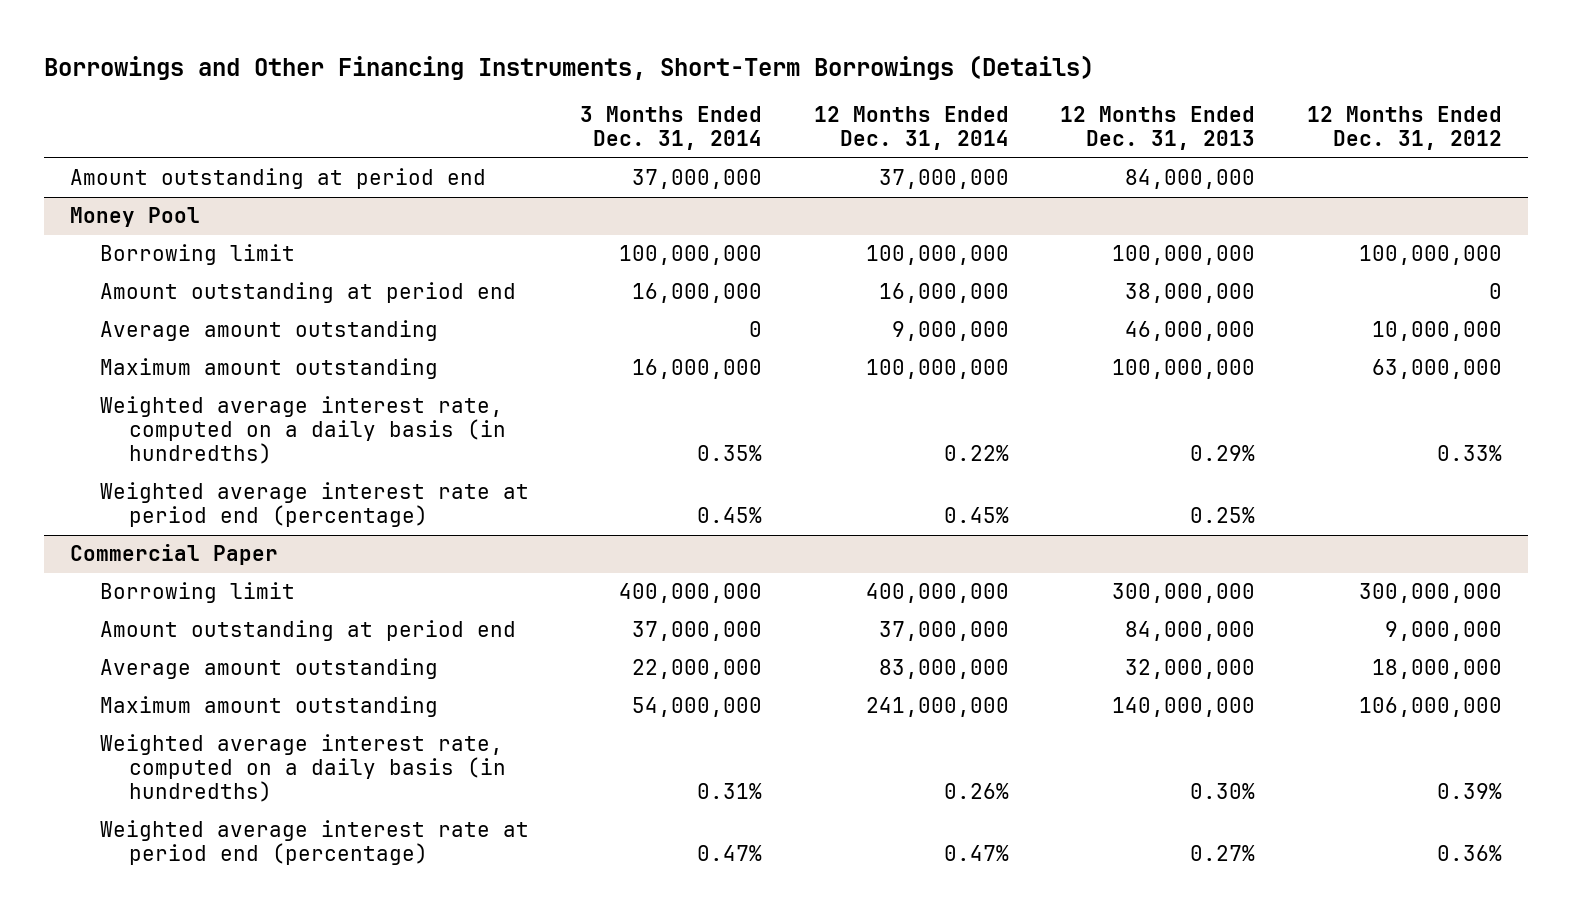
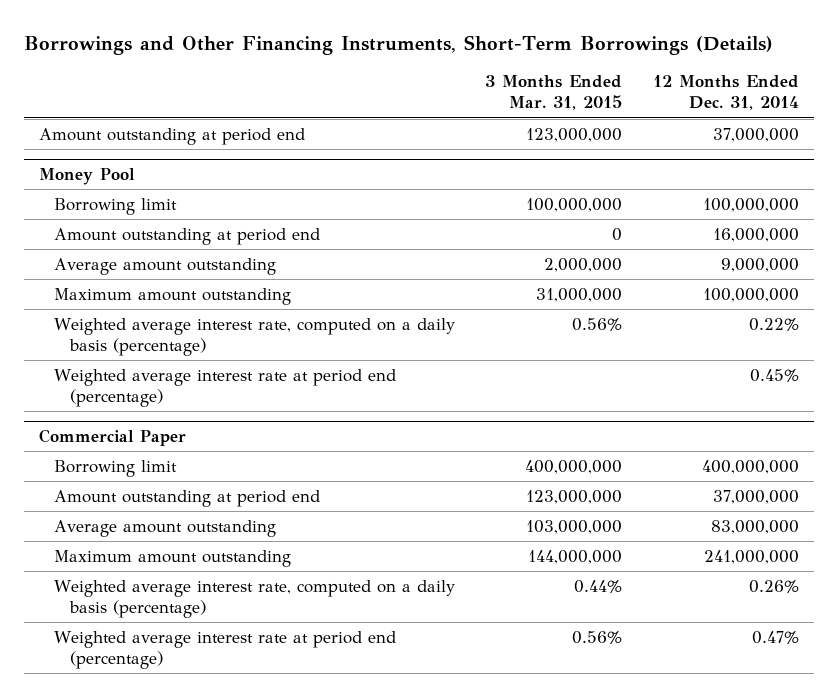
[580,106,763,151] 3 Months Ended Dec. 31, 2014 -> none
[1060,106,1256,151] 12 Months Ended Dec. 31, 2013 -> none
[1307,106,1503,151] 12 Months Ended Dec. 31, 2012 -> none
none -> [485,75,623,111] 3 Months Ended Mar. 31, 2015
[99,396,507,465] Weighted average interest rate, computed on a daily basis (in hundredths) -> [54,317,456,356] Weighted average interest rate, computed on a daily basis (percentage)
[99,734,507,803] Weighted average interest rate, computed on a daily basis (in hundredths) -> [54,579,456,618] Weighted average interest rate, computed on a daily basis (percentage)

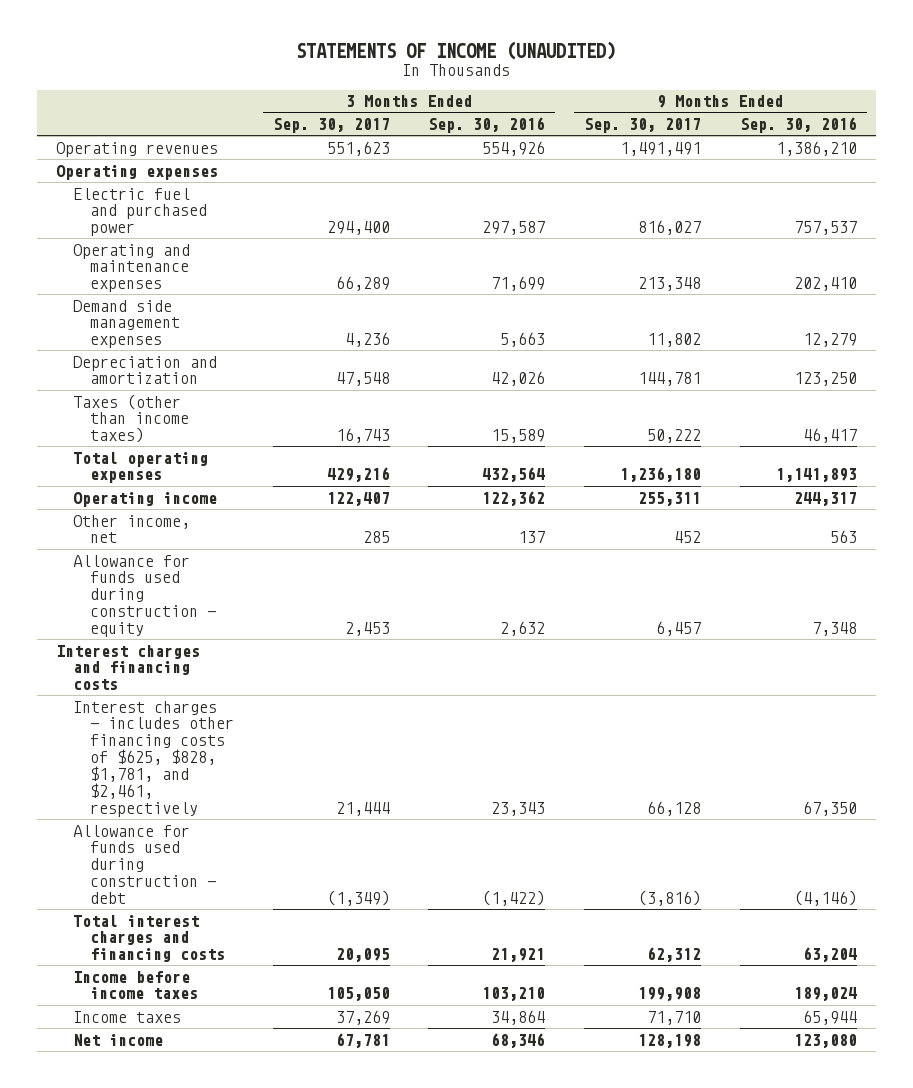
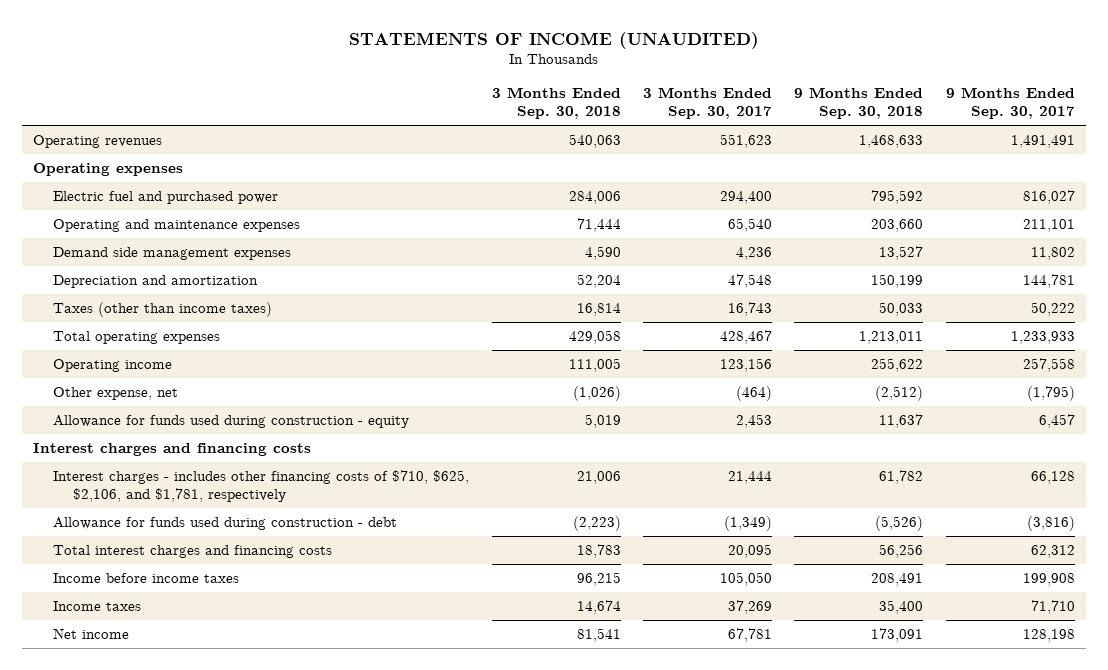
[428,116,546,133] Sep. 30, 2016 -> none
[739,116,857,133] Sep. 30, 2016 -> none
none -> [491,86,621,120] 3 Months Ended Sep. 30, 2018
none -> [794,86,924,120] 9 Months Ended Sep. 30, 2018
[335,276,390,292] 66,289 -> [727,217,772,232] 65,540
[638,277,702,292] 213,348 -> [1022,218,1075,232] 211,101
[326,467,390,483] 429,216 -> [719,329,772,344] 428,467
[620,467,702,483] 1,236,180 -> [1010,330,1075,344] 1,233,933
[326,491,390,506] 122,407 -> [719,357,772,372] 123,156
[638,491,702,506] 255,311 -> [1022,357,1075,372] 257,558
[73,514,191,544] Other income, net -> [53,386,179,400] Other expense, net
[362,531,390,544] 285 -> [735,385,772,401] (464)
[674,531,702,544] 452 -> [1026,385,1075,401] (1,795)
[73,700,235,817] Interest charges - includes other financing costs of $625, $828, $1,781, and $2,461, respectively -> [53,469,470,503] Interest charges - includes other financing costs of $710, $625, $2,106, and $1,781, respectively

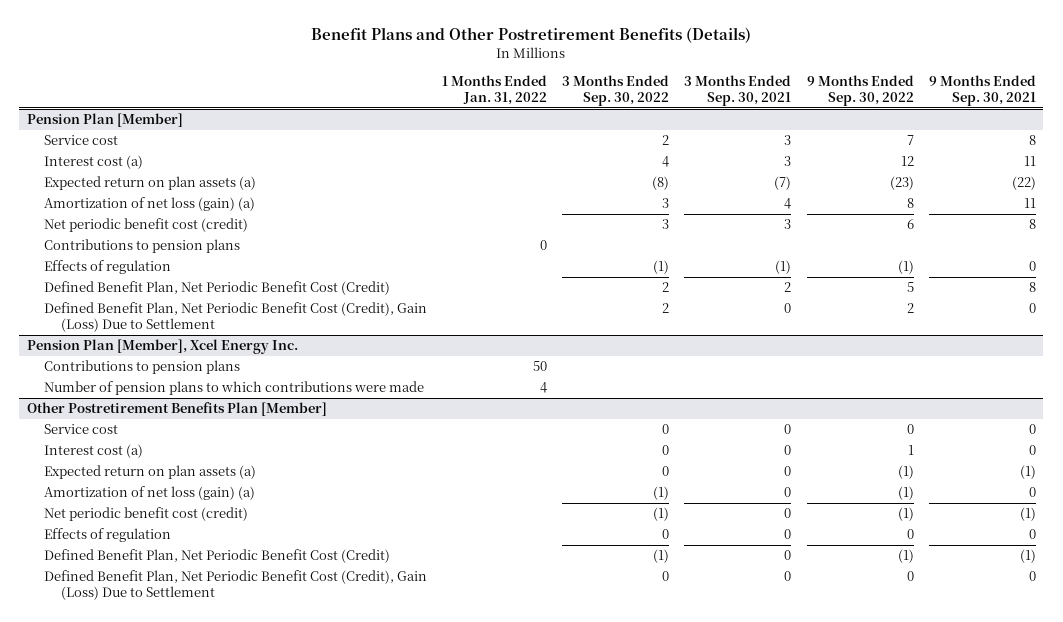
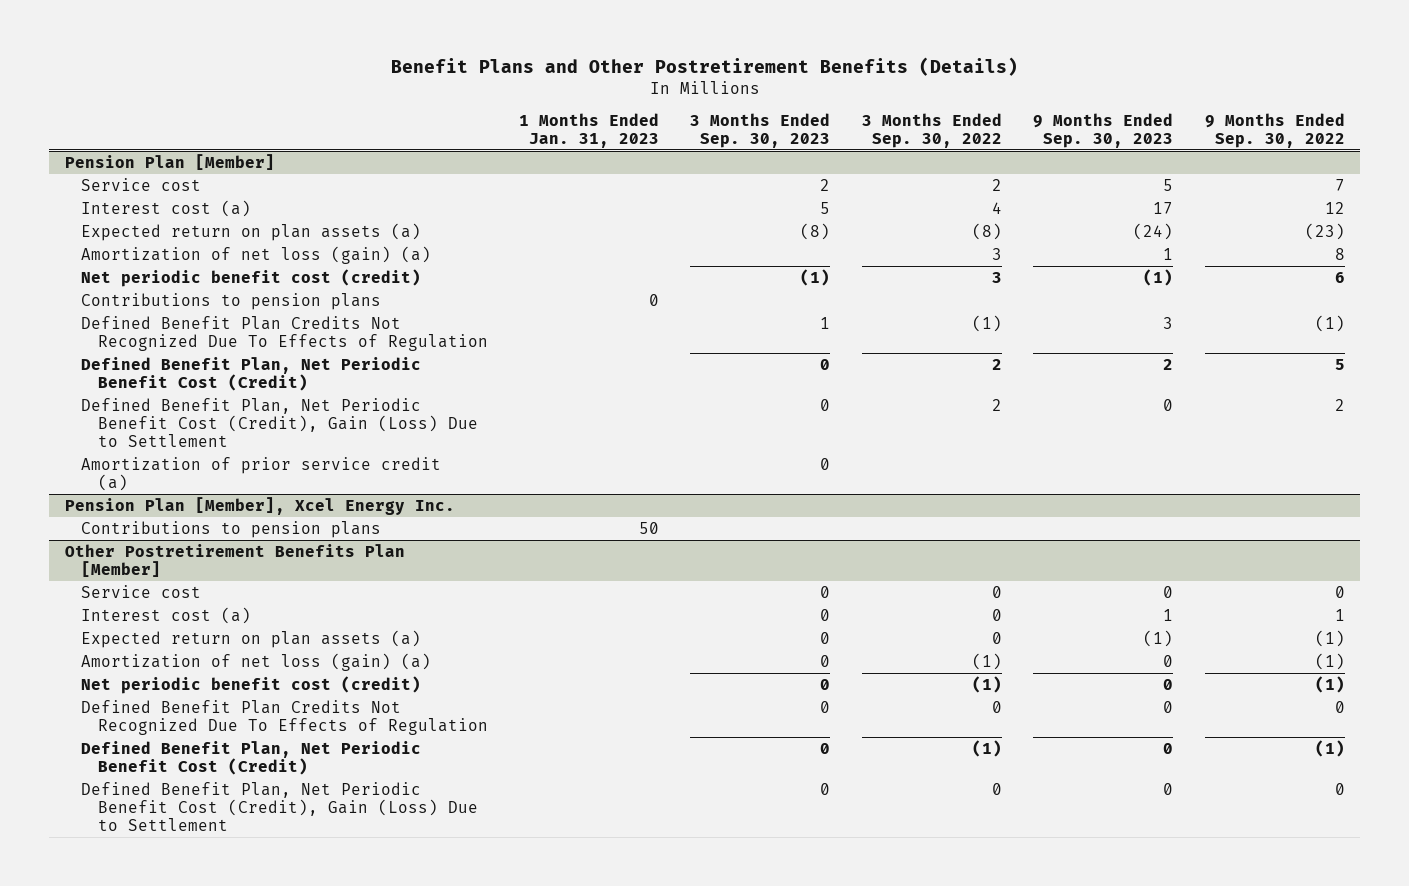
[442,74,548,105] 1 Months Ended Jan. 31, 2022 -> none
[684,74,792,106] 3 Months Ended Sep. 30, 2021 -> none
[928,74,1036,106] 9 Months Ended Sep. 30, 2021 -> none
none -> [518,112,659,149] 1 Months Ended Jan. 31, 2023
none -> [690,112,831,149] 3 Months Ended Sep. 30, 2023
none -> [1033,112,1174,149] 9 Months Ended Sep. 30, 2023
[43,260,171,275] Effects of regulation -> [81,315,488,352] Defined Benefit Plan Credits Not Recognized Due To Effects of Regulation
none -> [81,456,442,492] Amortization of prior service credit (a)
[43,381,424,396] Number of pension plans to which contributions were made -> none
[43,528,171,543] Effects of regulation -> [81,699,488,736] Defined Benefit Plan Credits Not Recognized Due To Effects of Regulation

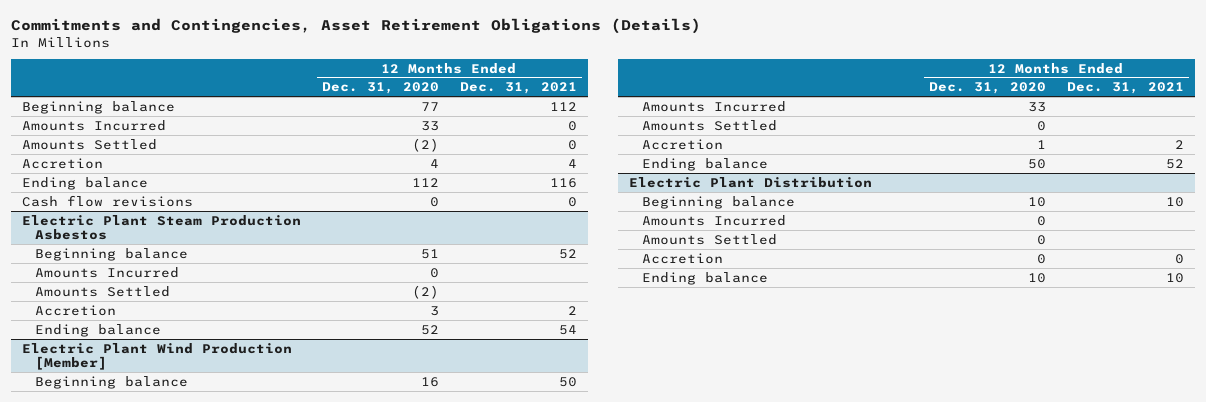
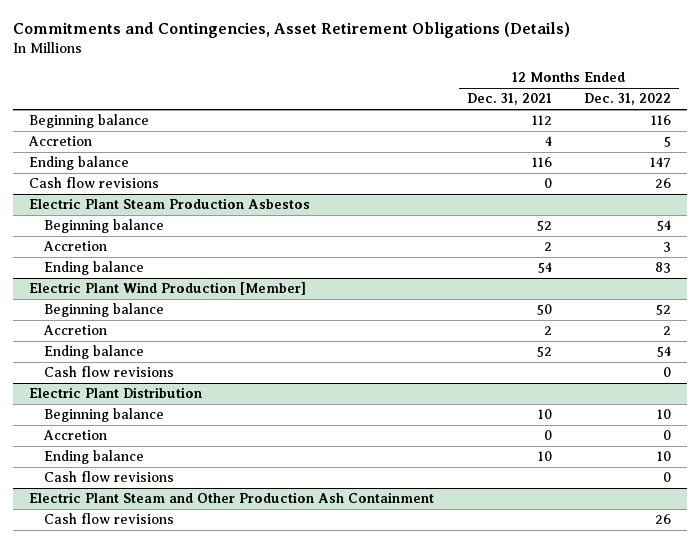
[321,82,439,95] Dec. 31, 2020 -> none
none -> [584,93,672,106] Dec. 31, 2022
[21,119,166,131] Amounts Incurred -> none
[21,138,157,150] Amounts Settled -> none
[34,266,179,278] Amounts Incurred -> none
[34,285,170,297] Amounts Settled -> none
[641,100,786,112] Amounts Incurred -> none
[641,119,777,131] Amounts Settled -> none
none -> [44,366,175,378] Cash flow revisions
[641,214,786,226] Amounts Incurred -> none
[641,233,777,245] Amounts Settled -> none
none -> [44,471,175,483] Cash flow revisions
none -> [29,492,435,504] Electric Plant Steam and Other Production Ash Containment
none -> [44,513,175,525] Cash flow revisions

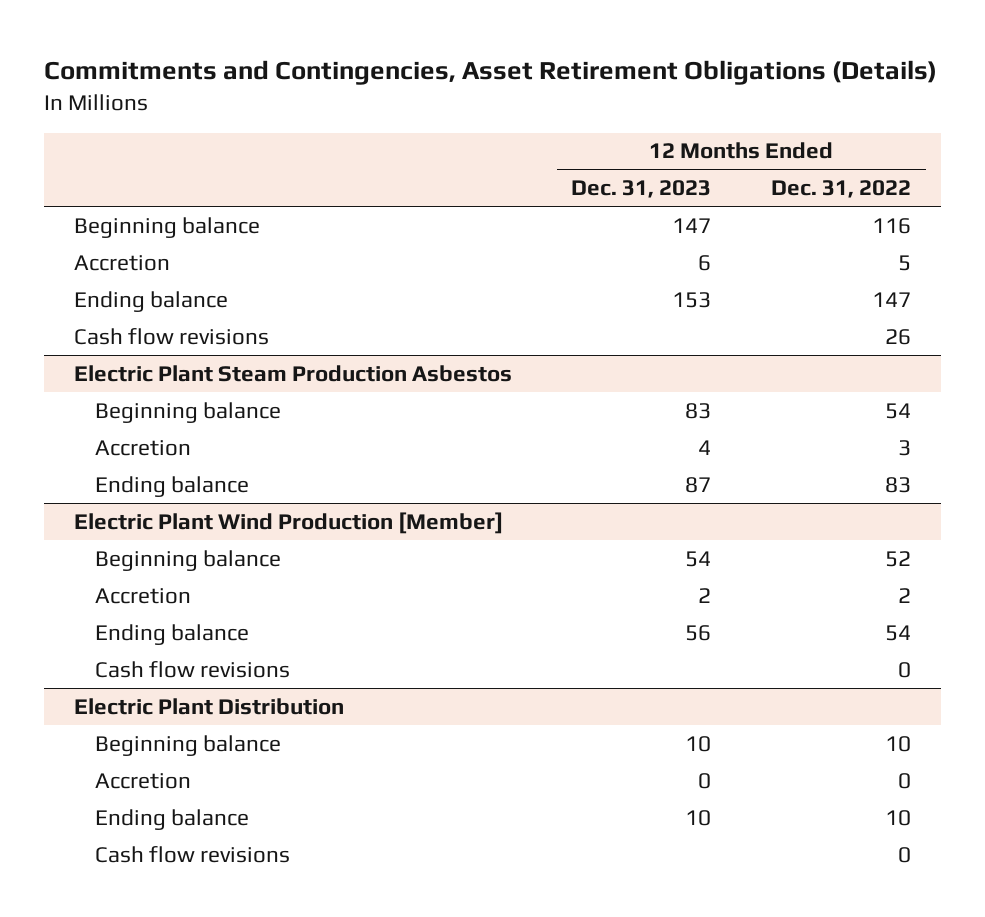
[466,93,552,106] Dec. 31, 2021 -> none
none -> [571,180,712,199] Dec. 31, 2023
[29,492,435,504] Electric Plant Steam and Other Production Ash Containment -> none
[44,513,175,525] Cash flow revisions -> none

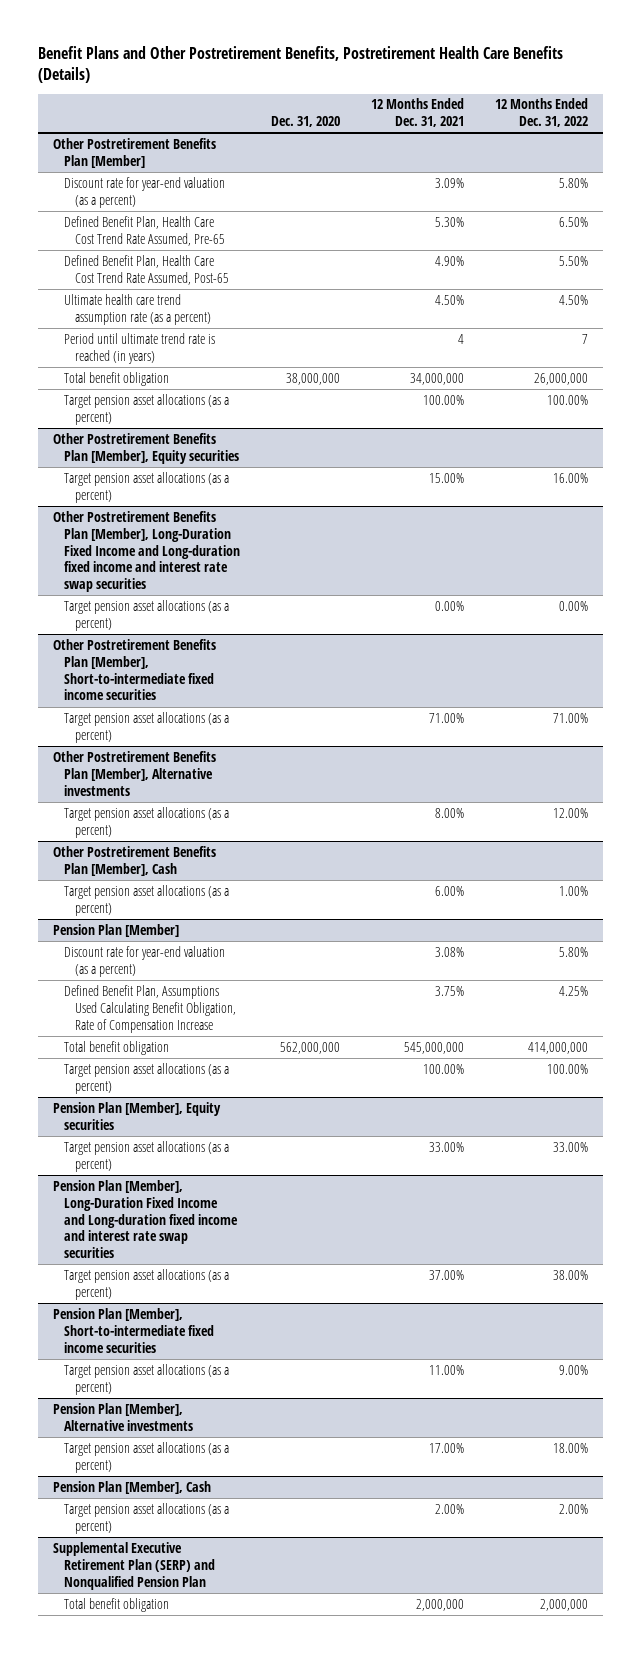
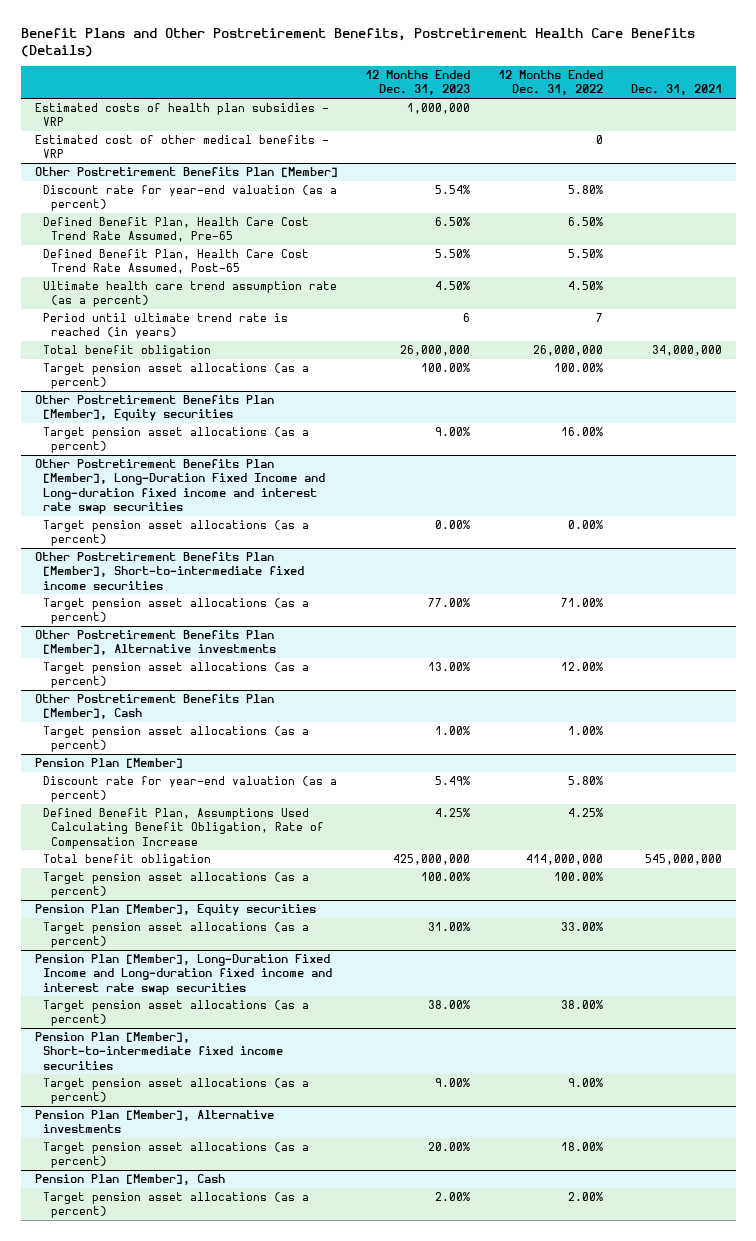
[271,116,341,128] Dec. 31, 2020 -> none
[370,98,464,128] 12 Months Ended Dec. 31, 2021 -> none
none -> [365,70,471,96] 12 Months Ended Dec. 31, 2023
none -> [630,84,722,96] Dec. 31, 2021
none -> [34,103,329,127] Estimated costs of health plan subsidies - VRP
none -> [34,135,329,159] Estimated cost of other medical benefits - VRP
[53,1541,216,1590] Supplemental Executive Retirement Plan (SERP) and Nonqualified Pension Plan -> none
[64,1597,170,1612] Total benefit obligation -> none

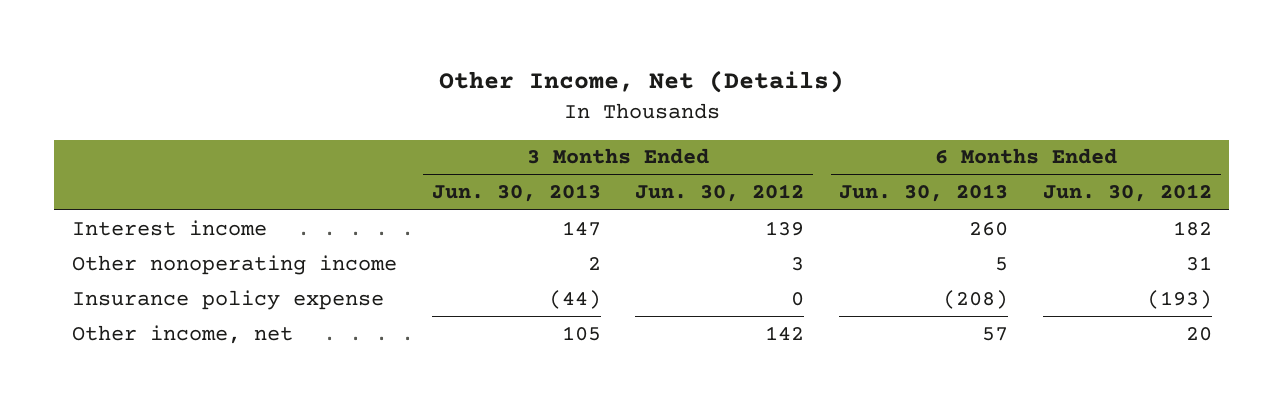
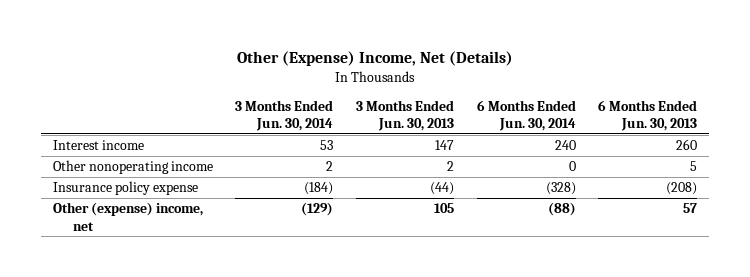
[438,70,844,94] Other Income, Net (Details) -> [236,50,513,66] Other (Expense) Income, Net (Details)
[635,184,805,203] Jun. 30, 2012 -> none
[1043,184,1213,203] Jun. 30, 2012 -> none
none -> [235,99,334,132] 3 Months Ended Jun. 30, 2014
none -> [476,99,576,132] 6 Months Ended Jun. 30, 2014
[71,324,293,344] Other income, net -> [52,202,203,231] Other (expense) income, net

